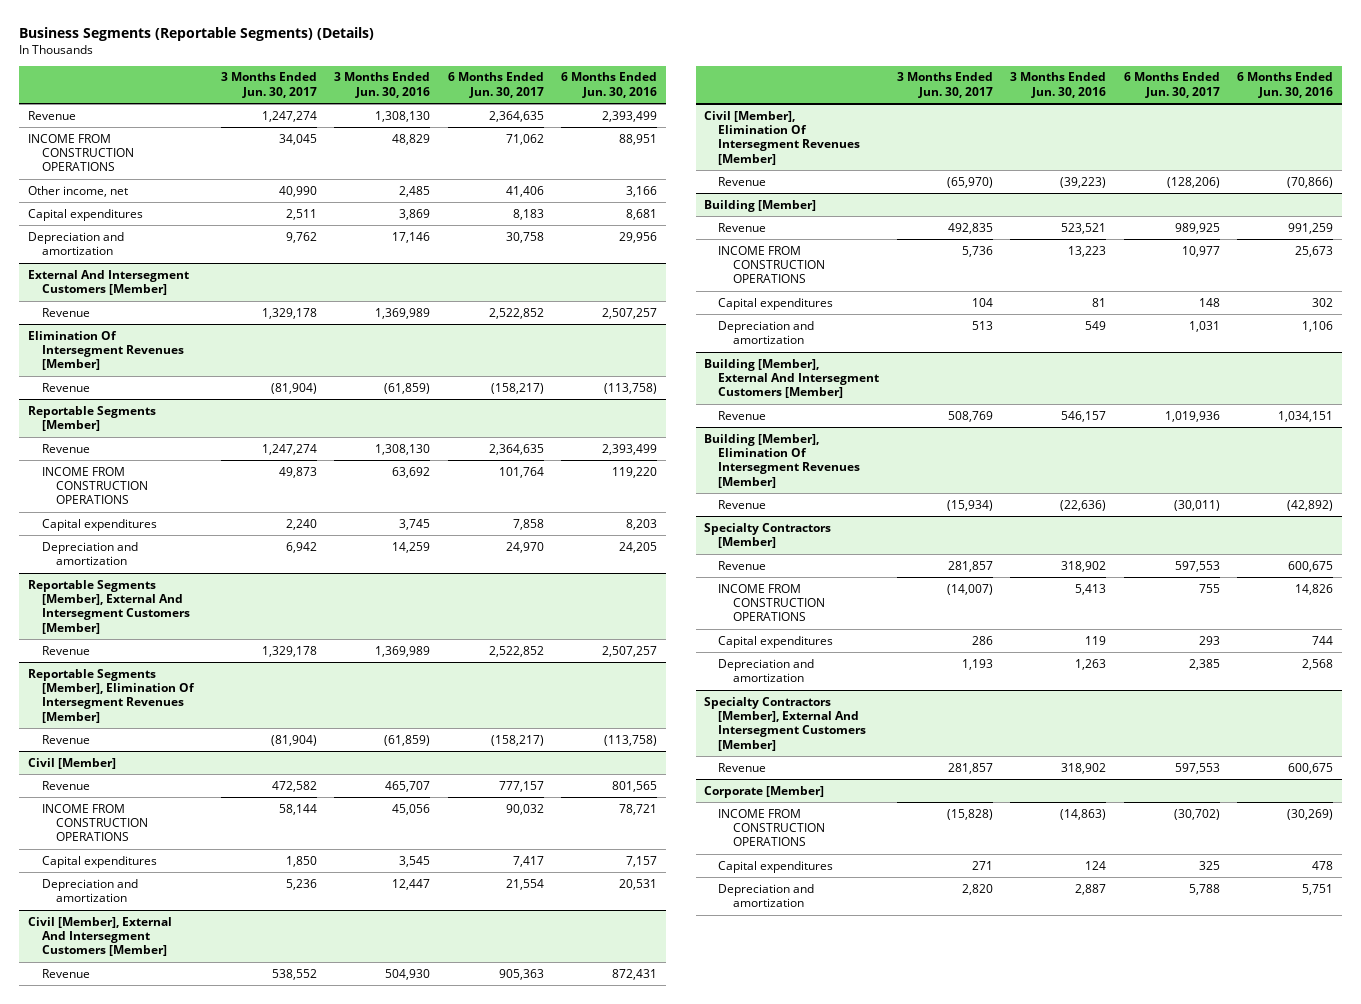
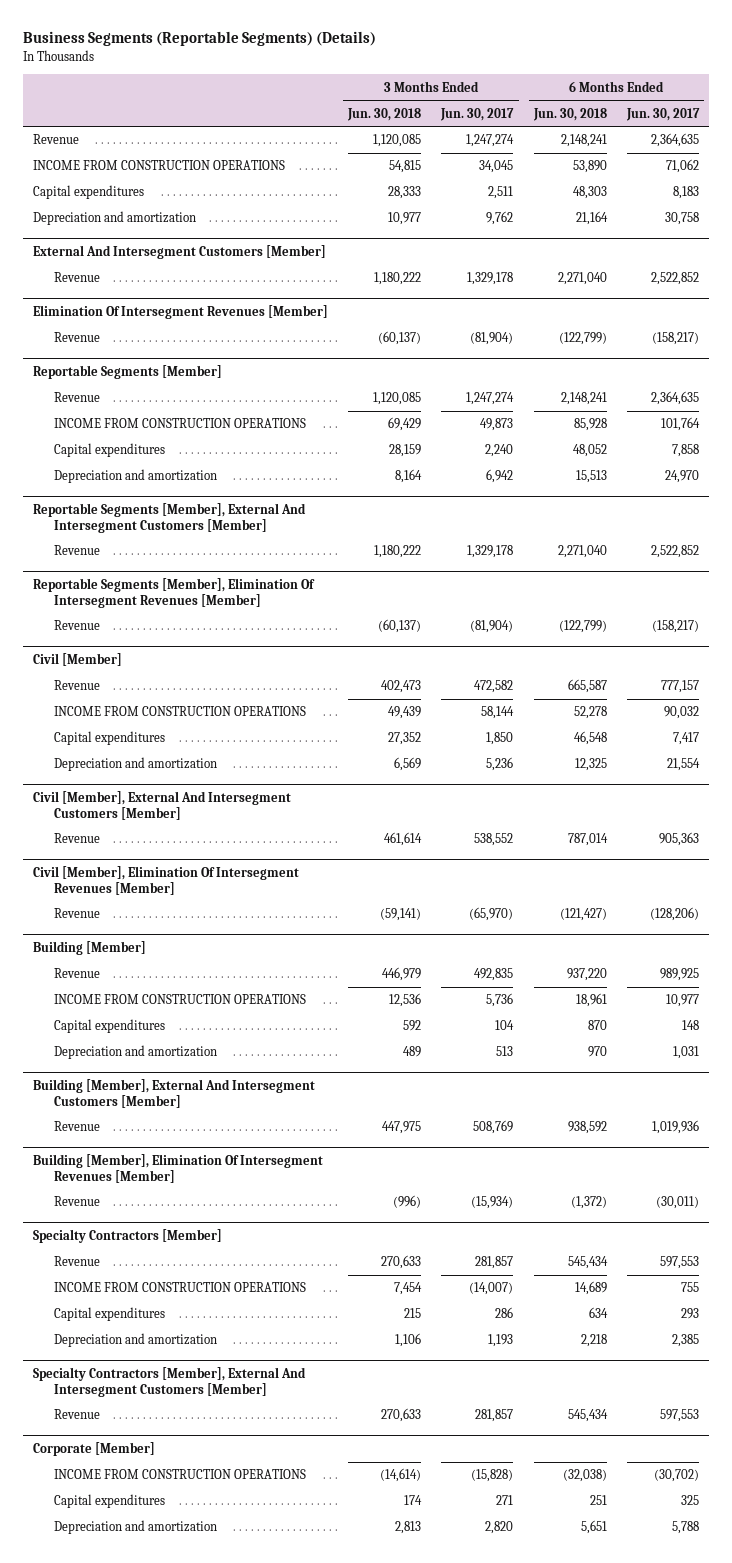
[334,72,431,98] 3 Months Ended Jun. 30, 2016 -> none
[561,72,658,98] 6 Months Ended Jun. 30, 2016 -> none
none -> [347,107,422,121] Jun. 30, 2018
none -> [532,107,607,121] Jun. 30, 2018
[27,185,128,197] Other income, net -> none

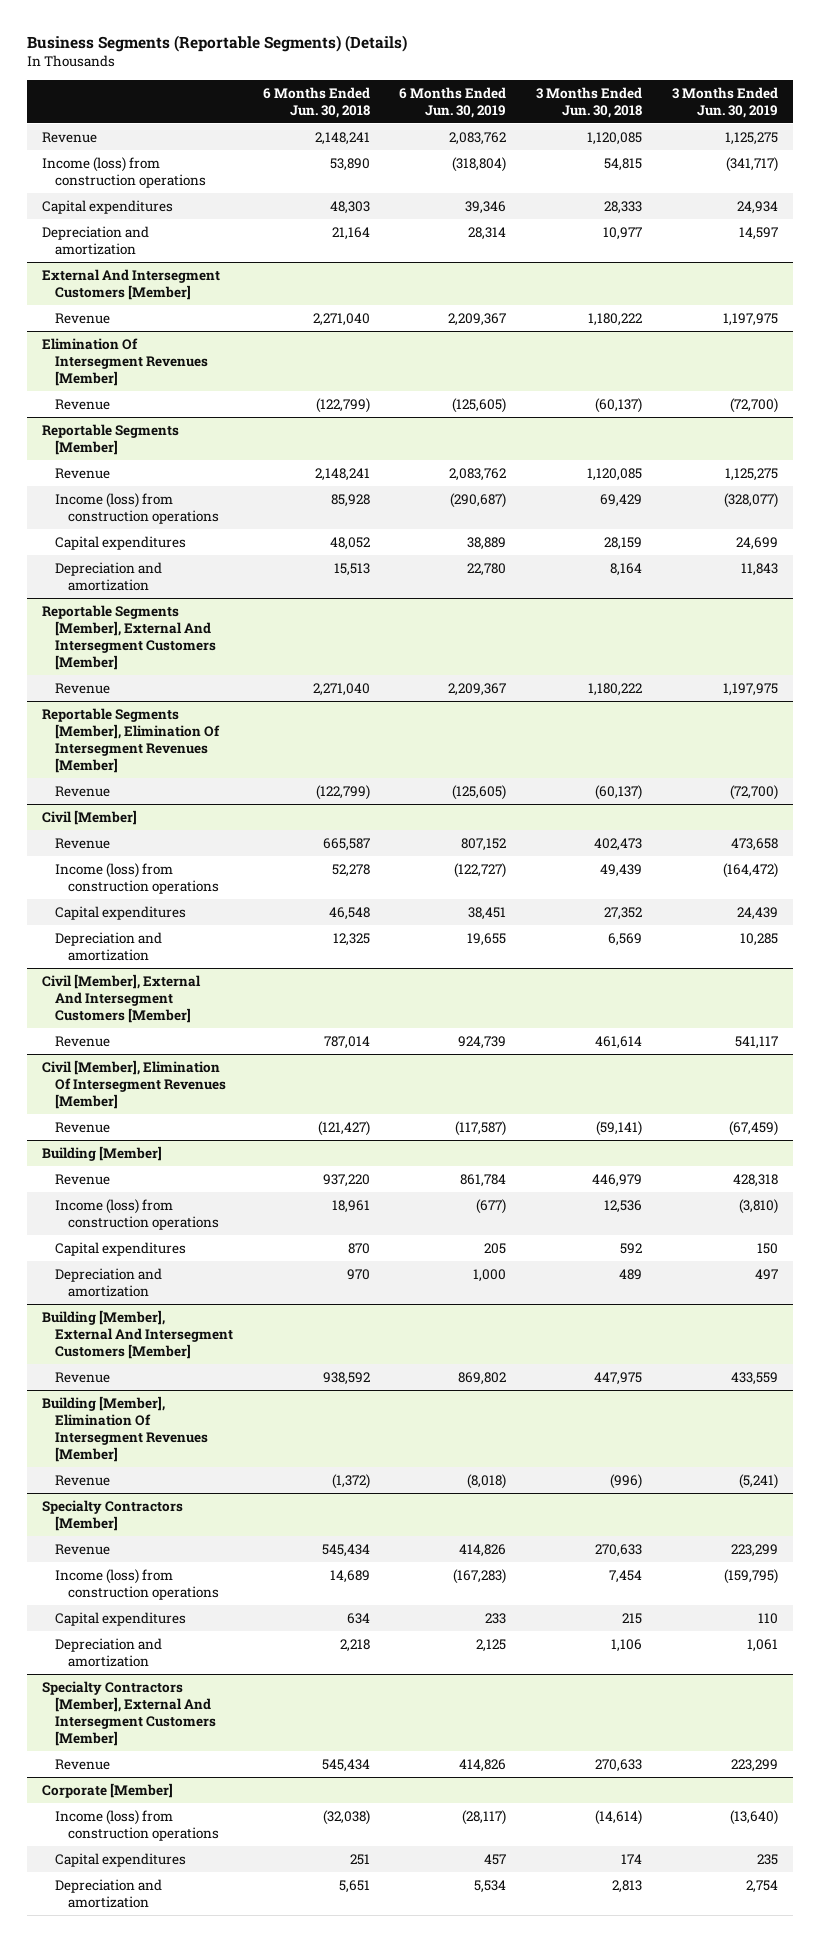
[440,107,515,121] Jun. 30, 2017 -> none
[626,107,701,121] Jun. 30, 2017 -> none
none -> [399,86,507,118] 6 Months Ended Jun. 30, 2019
none -> [671,86,778,118] 3 Months Ended Jun. 30, 2019
[32,160,285,171] INCOME FROM CONSTRUCTION OPERATIONS -> [42,156,206,188] Income (loss) from construction operations
[53,418,306,429] INCOME FROM CONSTRUCTION OPERATIONS -> [54,492,219,524] Income (loss) from construction operations
[53,706,306,717] INCOME FROM CONSTRUCTION OPERATIONS -> [54,862,219,894] Income (loss) from construction operations
[53,994,306,1005] INCOME FROM CONSTRUCTION OPERATIONS -> [54,1198,219,1230] Income (loss) from construction operations
[53,1282,306,1293] INCOME FROM CONSTRUCTION OPERATIONS -> [54,1568,219,1600] Income (loss) from construction operations
[53,1469,306,1480] INCOME FROM CONSTRUCTION OPERATIONS -> [54,1809,219,1841] Income (loss) from construction operations

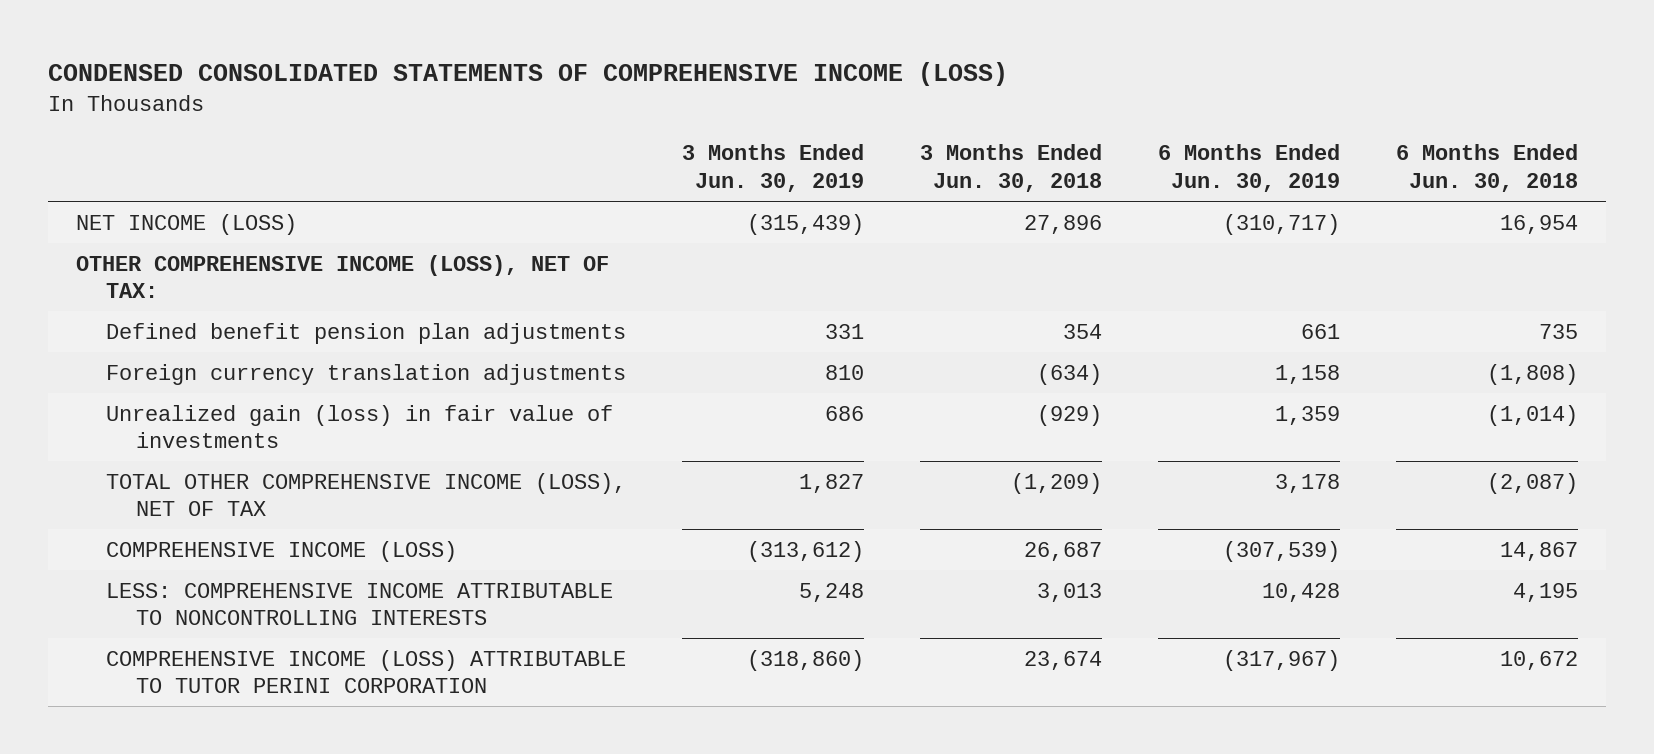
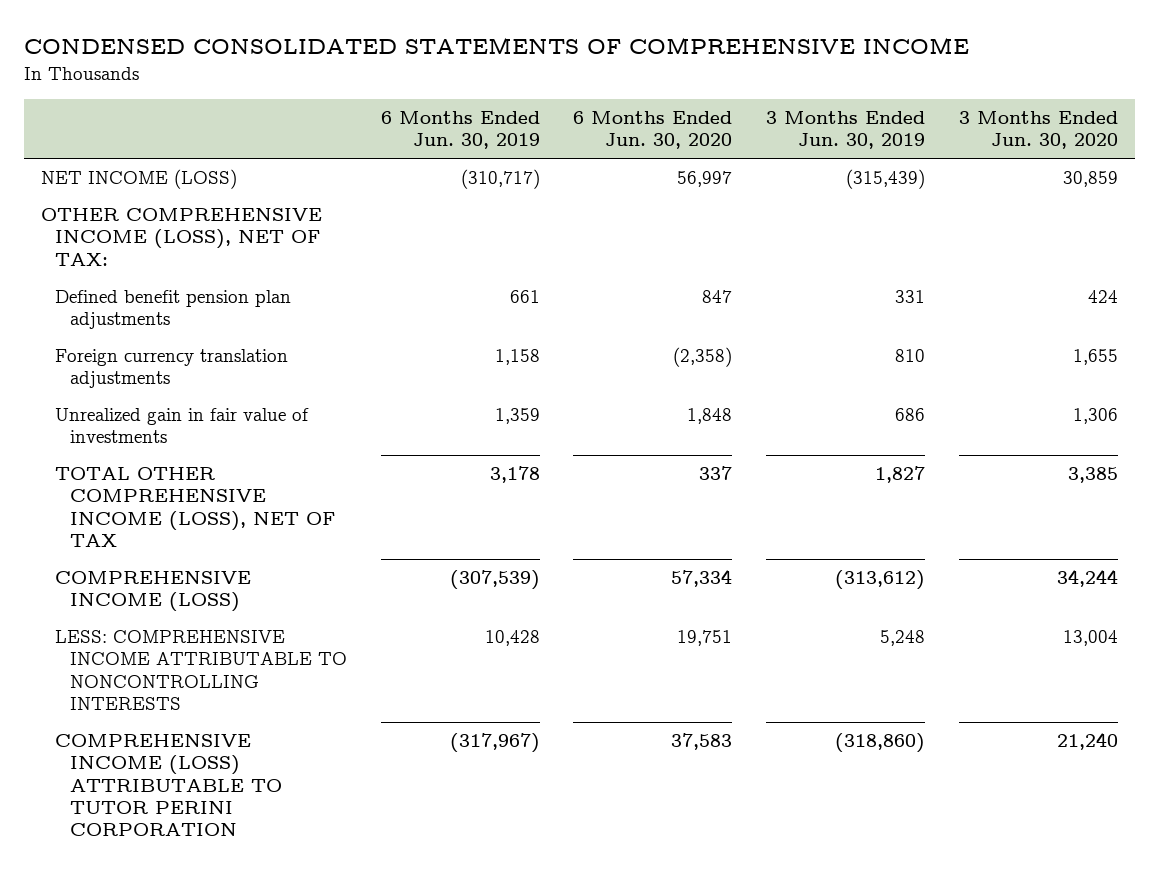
[47,62,1008,87] CONDENSED CONSOLIDATED STATEMENTS OF COMPREHENSIVE INCOME (LOSS) -> [23,36,969,54] CONDENSED CONSOLIDATED STATEMENTS OF COMPREHENSIVE INCOME
[919,144,1102,192] 3 Months Ended Jun. 30, 2018 -> none
[1396,144,1579,192] 6 Months Ended Jun. 30, 2018 -> none
none -> [573,110,733,150] 6 Months Ended Jun. 30, 2020
none -> [958,110,1118,150] 3 Months Ended Jun. 30, 2020
[105,404,613,448] Unrealized gain (loss) in fair value of investments -> [55,408,310,444] Unrealized gain in fair value of investments

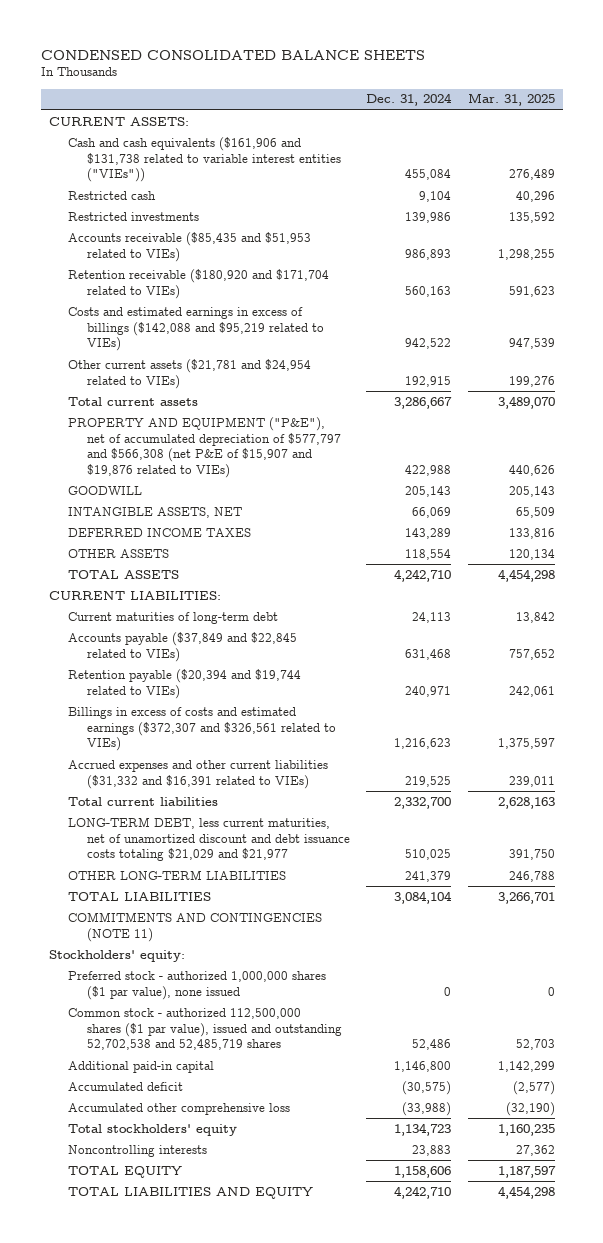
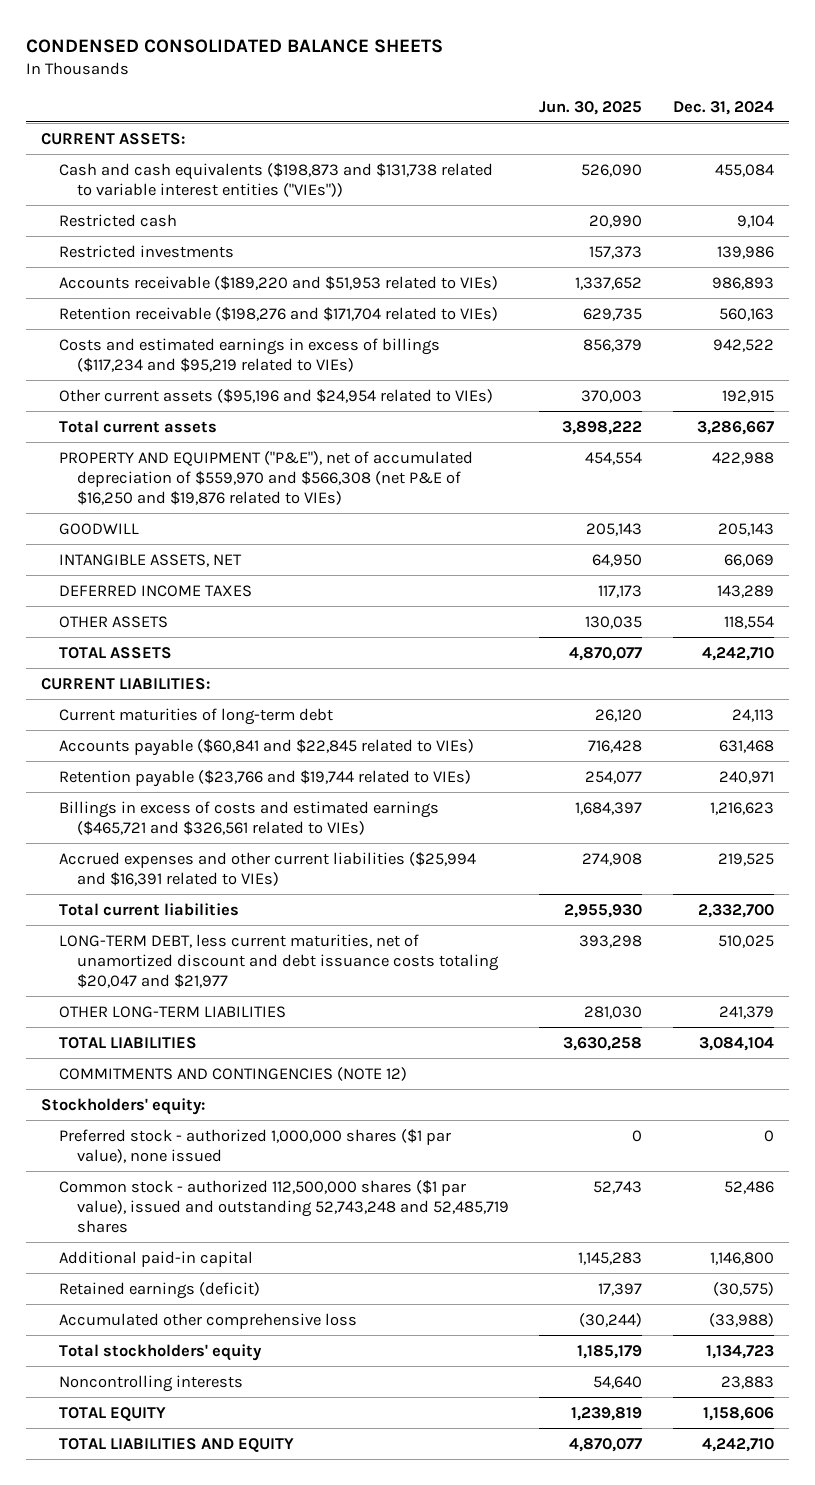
[467,93,555,107] Mar. 31, 2025 -> none
none -> [539,100,643,115] Jun. 30, 2025
[67,136,341,183] Cash and cash equivalents ($161,906 and $131,738 related to variable interest entities ("VIEs")) -> [59,162,494,197] Cash and cash equivalents ($198,873 and $131,738 related to variable interest entities ("VIEs"))
[67,231,311,262] Accounts receivable ($85,435 and $51,953 related to VIEs) -> [59,275,499,290] Accounts receivable ($189,220 and $51,953 related to VIEs)
[67,268,329,299] Retention receivable ($180,920 and $171,704 related to VIEs) -> [59,306,499,321] Retention receivable ($198,276 and $171,704 related to VIEs)
[67,306,324,352] Costs and estimated earnings in excess of billings ($142,088 and $95,219 related to VIEs) -> [59,337,441,372] Costs and estimated earnings in excess of billings ($117,234 and $95,219 related to VIEs)
[67,358,311,389] Other current assets ($21,781 and $24,954 related to VIEs) -> [59,388,494,403] Other current assets ($95,196 and $24,954 related to VIEs)
[67,416,341,479] PROPERTY AND EQUIPMENT ("P&E"), net of accumulated depreciation of $577,797 and $566,308 (net P&E of $15,907 and $19,876 related to VIEs) -> [59,450,474,506] PROPERTY AND EQUIPMENT ("P&E"), net of accumulated depreciation of $559,970 and $566,308 (net P&E of $16,250 and $19,876 related to VIEs)
[67,631,297,662] Accounts payable ($37,849 and $22,845 related to VIEs) -> [59,738,475,756] Accounts payable ($60,841 and $22,845 related to VIEs)
[67,668,301,699] Retention payable ($20,394 and $19,744 related to VIEs) -> [59,769,472,787] Retention payable ($23,766 and $19,744 related to VIEs)
[67,706,336,752] Billings in excess of costs and estimated earnings ($372,307 and $326,561 related to VIEs) -> [59,800,440,835] Billings in excess of costs and estimated earnings ($465,721 and $326,561 related to VIEs)
[67,759,328,789] Accrued expenses and other current liabilities ($31,332 and $16,391 related to VIEs) -> [59,851,477,886] Accrued expenses and other current liabilities ($25,994 and $16,391 related to VIEs)
[67,816,350,862] LONG-TERM DEBT, less current maturities, net of unamortized discount and debt issuance costs totaling $21,029 and $21,977 -> [59,933,500,989] LONG-TERM DEBT, less current maturities, net of unamortized discount and debt issuance costs totaling $20,047 and $21,977
[67,911,322,942] COMMITMENTS AND CONTINGENCIES (NOTE 11) -> [59,1066,408,1081] COMMITMENTS AND CONTINGENCIES (NOTE 12)
[67,1007,342,1051] Common stock - authorized 112,500,000 shares ($1 par value), issued and outstanding 52,702,538 and 52,485,719 shares -> [59,1179,510,1234] Common stock - authorized 112,500,000 shares ($1 par value), issued and outstanding 52,743,248 and 52,485,719 shares
[67,1081,183,1091] Accumulated deficit -> [59,1281,261,1299] Retained earnings (deficit)

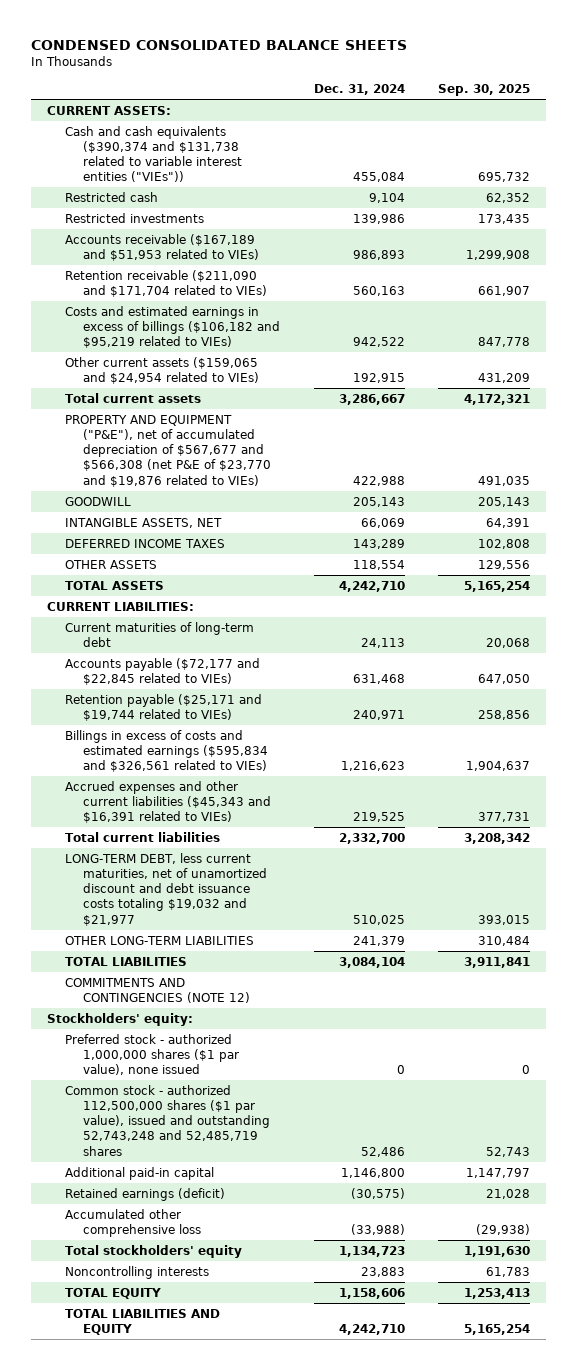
[539,100,643,115] Jun. 30, 2025 -> none
none -> [437,84,530,97] Sep. 30, 2025
[59,162,494,197] Cash and cash equivalents ($198,873 and $131,738 related to variable interest entities ("VIEs")) -> [65,125,243,183] Cash and cash equivalents ($390,374 and $131,738 related to variable interest entities ("VIEs"))
[59,275,499,290] Accounts receivable ($189,220 and $51,953 related to VIEs) -> [65,233,260,262] Accounts receivable ($167,189 and $51,953 related to VIEs)
[59,306,499,321] Retention receivable ($198,276 and $171,704 related to VIEs) -> [65,269,268,298] Retention receivable ($211,090 and $171,704 related to VIEs)
[59,337,441,372] Costs and estimated earnings in excess of billings ($117,234 and $95,219 related to VIEs) -> [65,305,281,349] Costs and estimated earnings in excess of billings ($106,182 and $95,219 related to VIEs)
[59,388,494,403] Other current assets ($95,196 and $24,954 related to VIEs) -> [65,356,260,385] Other current assets ($159,065 and $24,954 related to VIEs)
[59,450,474,506] PROPERTY AND EQUIPMENT ("P&E"), net of accumulated depreciation of $559,970 and $566,308 (net P&E of $16,250 and $19,876 related to VIEs) -> [65,414,272,487] PROPERTY AND EQUIPMENT ("P&E"), net of accumulated depreciation of $567,677 and $566,308 (net P&E of $23,770 and $19,876 related to VIEs)
[59,738,475,756] Accounts payable ($60,841 and $22,845 related to VIEs) -> [65,657,261,686] Accounts payable ($72,177 and $22,845 related to VIEs)
[59,769,472,787] Retention payable ($23,766 and $19,744 related to VIEs) -> [65,693,263,722] Retention payable ($25,171 and $19,744 related to VIEs)
[59,800,440,835] Billings in excess of costs and estimated earnings ($465,721 and $326,561 related to VIEs) -> [65,729,269,773] Billings in excess of costs and estimated earnings ($595,834 and $326,561 related to VIEs)
[59,851,477,886] Accrued expenses and other current liabilities ($25,994 and $16,391 related to VIEs) -> [65,780,272,824] Accrued expenses and other current liabilities ($45,343 and $16,391 related to VIEs)
[59,933,500,989] LONG-TERM DEBT, less current maturities, net of unamortized discount and debt issuance costs totaling $20,047 and $21,977 -> [65,852,268,926] LONG-TERM DEBT, less current maturities, net of unamortized discount and debt issuance costs totaling $19,032 and $21,977

